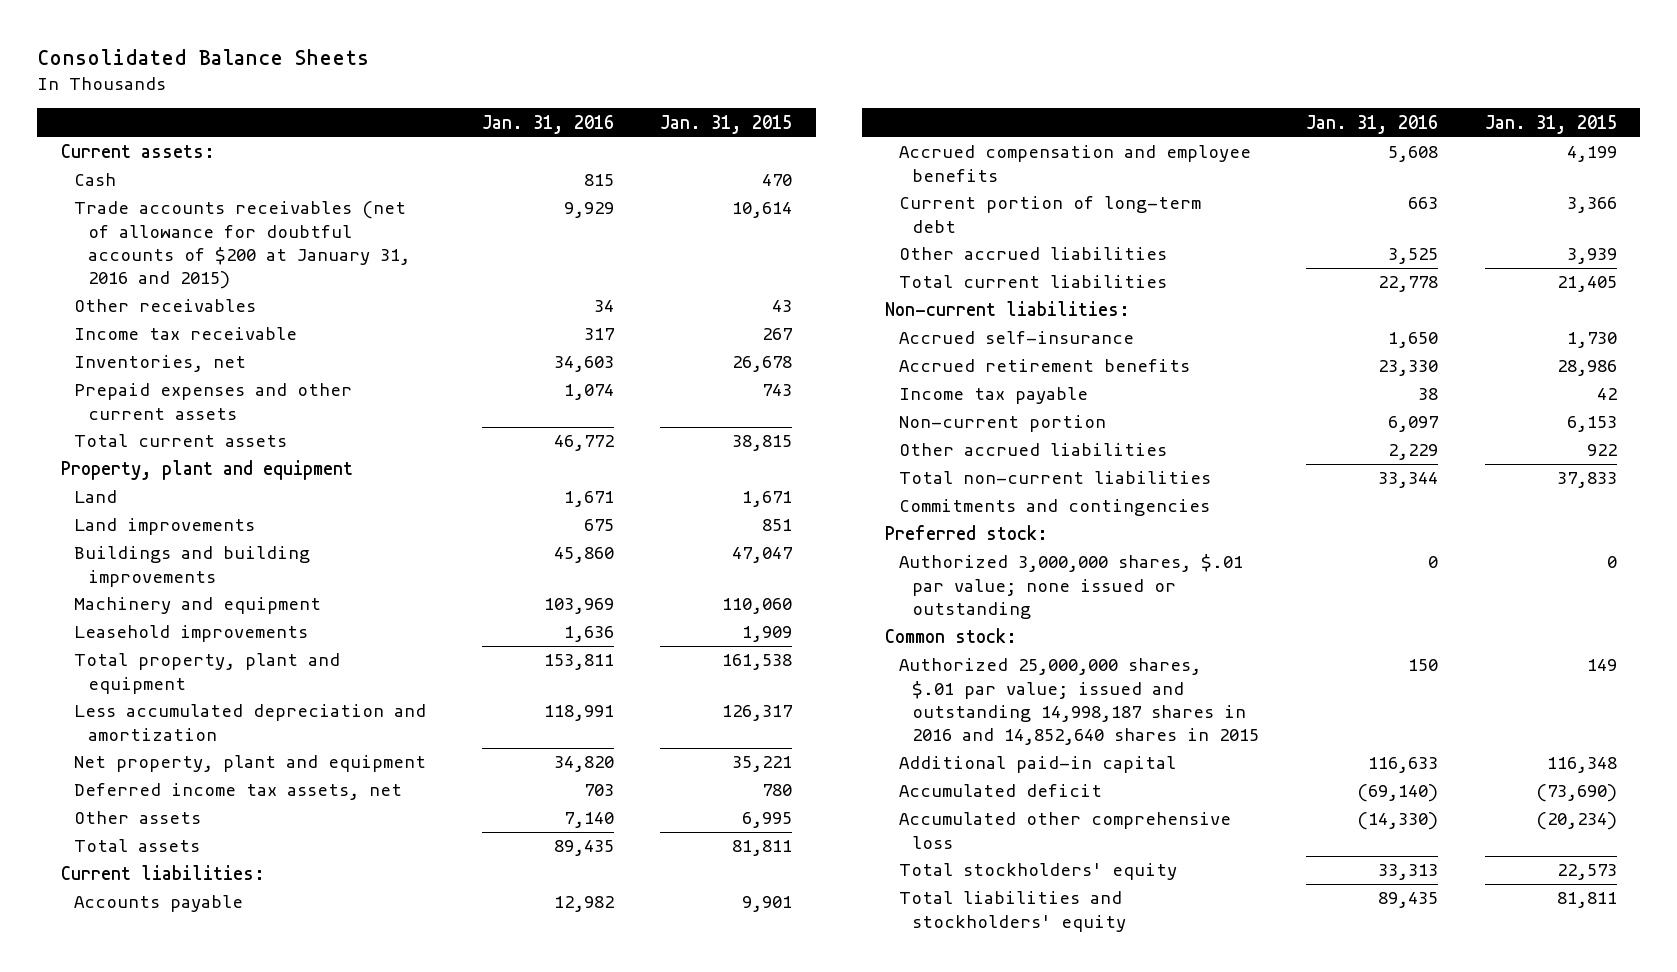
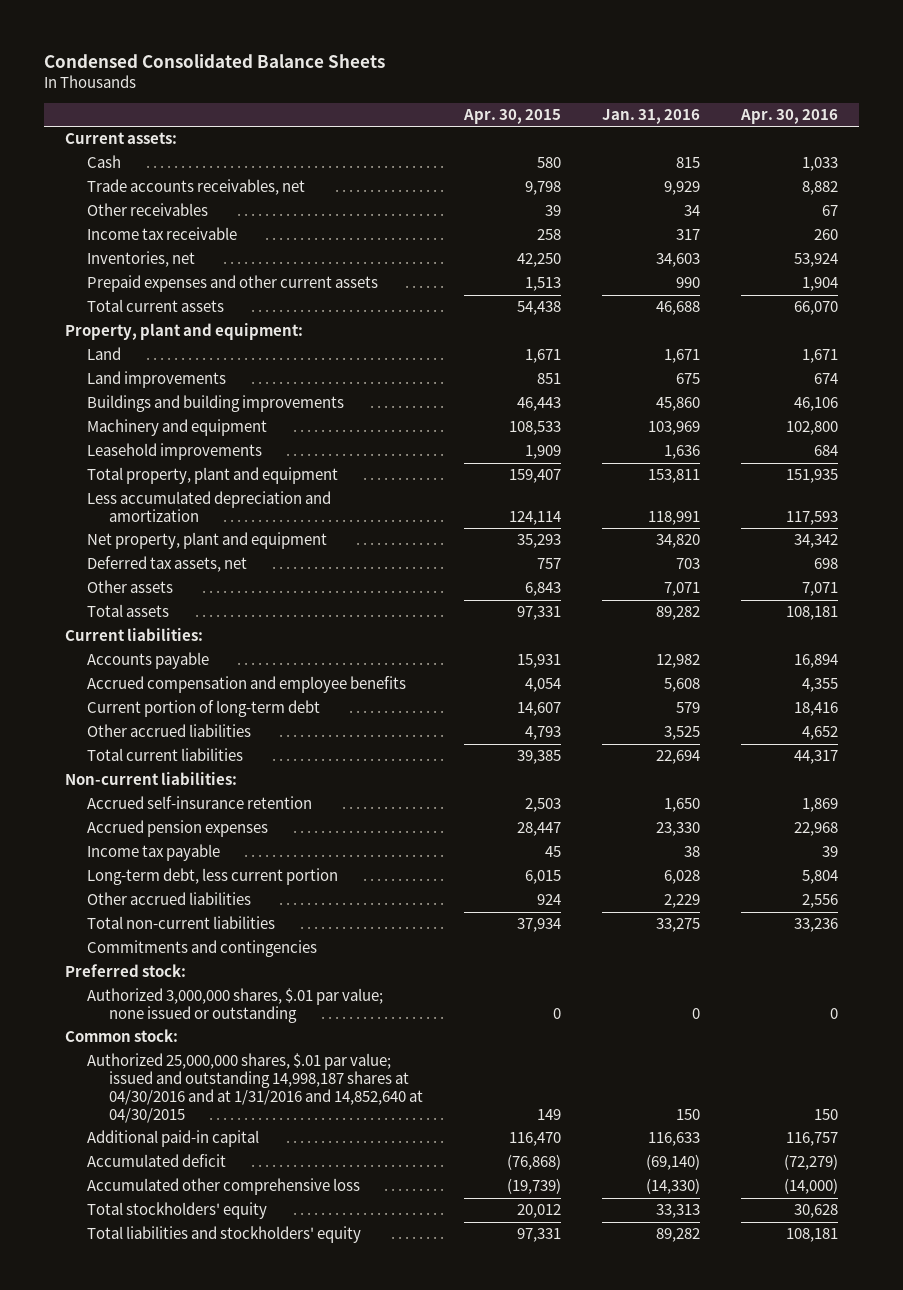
[37,49,370,66] Consolidated Balance Sheets -> [44,53,386,68] Condensed Consolidated Balance Sheets
[660,114,793,134] Jan. 31, 2015 -> none
none -> [463,108,562,124] Apr. 30, 2015
none -> [740,108,839,124] Apr. 30, 2016
[74,201,410,290] Trade accounts receivables (net of allowance for doubtful accounts of $200 at January 31, 2016 and 2015) -> [87,179,306,196] Trade accounts receivables, net
[563,384,614,401] 1,074 -> [676,277,701,289] 990
[553,435,614,452] 46,772 -> [656,301,701,316] 46,688
[60,460,353,481] Property, plant and equipment -> [64,323,303,341] Property, plant and equipment:
[74,783,403,801] Deferred income tax assets, net -> [87,556,248,573] Deferred tax assets, net
[563,812,614,829] 7,140 -> [664,582,701,597] 7,071
[553,840,614,857] 89,435 -> [656,606,701,621] 89,282
[1408,197,1439,210] 663 -> [676,702,701,714] 579
[1378,276,1439,293] 22,778 -> [656,750,701,765] 22,694
[898,331,1134,345] Accrued self-insurance -> [87,796,313,810] Accrued self-insurance retention
[898,359,1190,373] Accrued retirement benefits -> [87,820,269,838] Accrued pension expenses
[898,415,1106,433] Non-current portion -> [87,868,339,886] Long-term debt, less current portion
[1388,416,1439,433] 6,097 -> [664,870,701,885] 6,028
[1378,472,1439,489] 33,344 -> [656,918,701,933] 33,275
[898,658,1260,746] Authorized 25,000,000 shares, $.01 par value; issued and outstanding 14,998,187 shares in 2016 and 14,852,640 shares in 2015 -> [87,1053,424,1123] Authorized 25,000,000 shares, $.01 par value; issued and outstanding 14,998,187 shares at 04/30/2016 and at 1/31/2016 and 14,852,640 at 04/30/2015
[1378,892,1439,909] 89,435 -> [656,1228,701,1243] 89,282

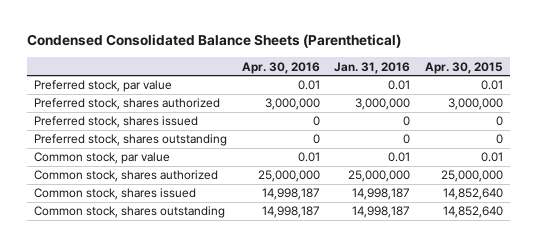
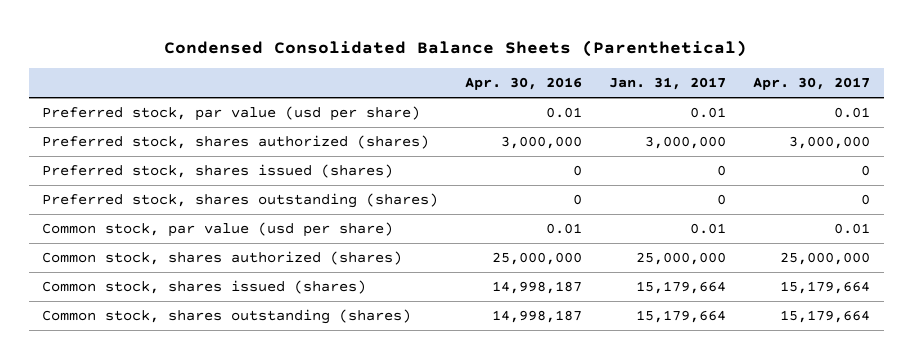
[334,61,411,74] Jan. 31, 2016 -> none
[424,61,503,74] Apr. 30, 2015 -> none
none -> [609,77,727,91] Jan. 31, 2017
none -> [753,77,871,91] Apr. 30, 2017
[33,80,172,93] Preferred stock, par value -> [42,106,421,122] Preferred stock, par value (usd per share)
[33,98,220,111] Preferred stock, shares authorized -> [42,135,430,150] Preferred stock, shares authorized (shares)
[33,116,198,129] Preferred stock, shares issued -> [42,164,394,179] Preferred stock, shares issued (shares)
[33,134,227,147] Preferred stock, shares outstanding -> [42,193,439,209] Preferred stock, shares outstanding (shares)
[33,152,170,165] Common stock, par value -> [42,222,394,238] Common stock, par value (usd per share)
[33,170,218,183] Common stock, shares authorized -> [42,251,403,266] Common stock, shares authorized (shares)
[33,188,196,201] Common stock, shares issued -> [42,280,367,295] Common stock, shares issued (shares)
[33,206,225,219] Common stock, shares outstanding -> [42,309,412,325] Common stock, shares outstanding (shares)

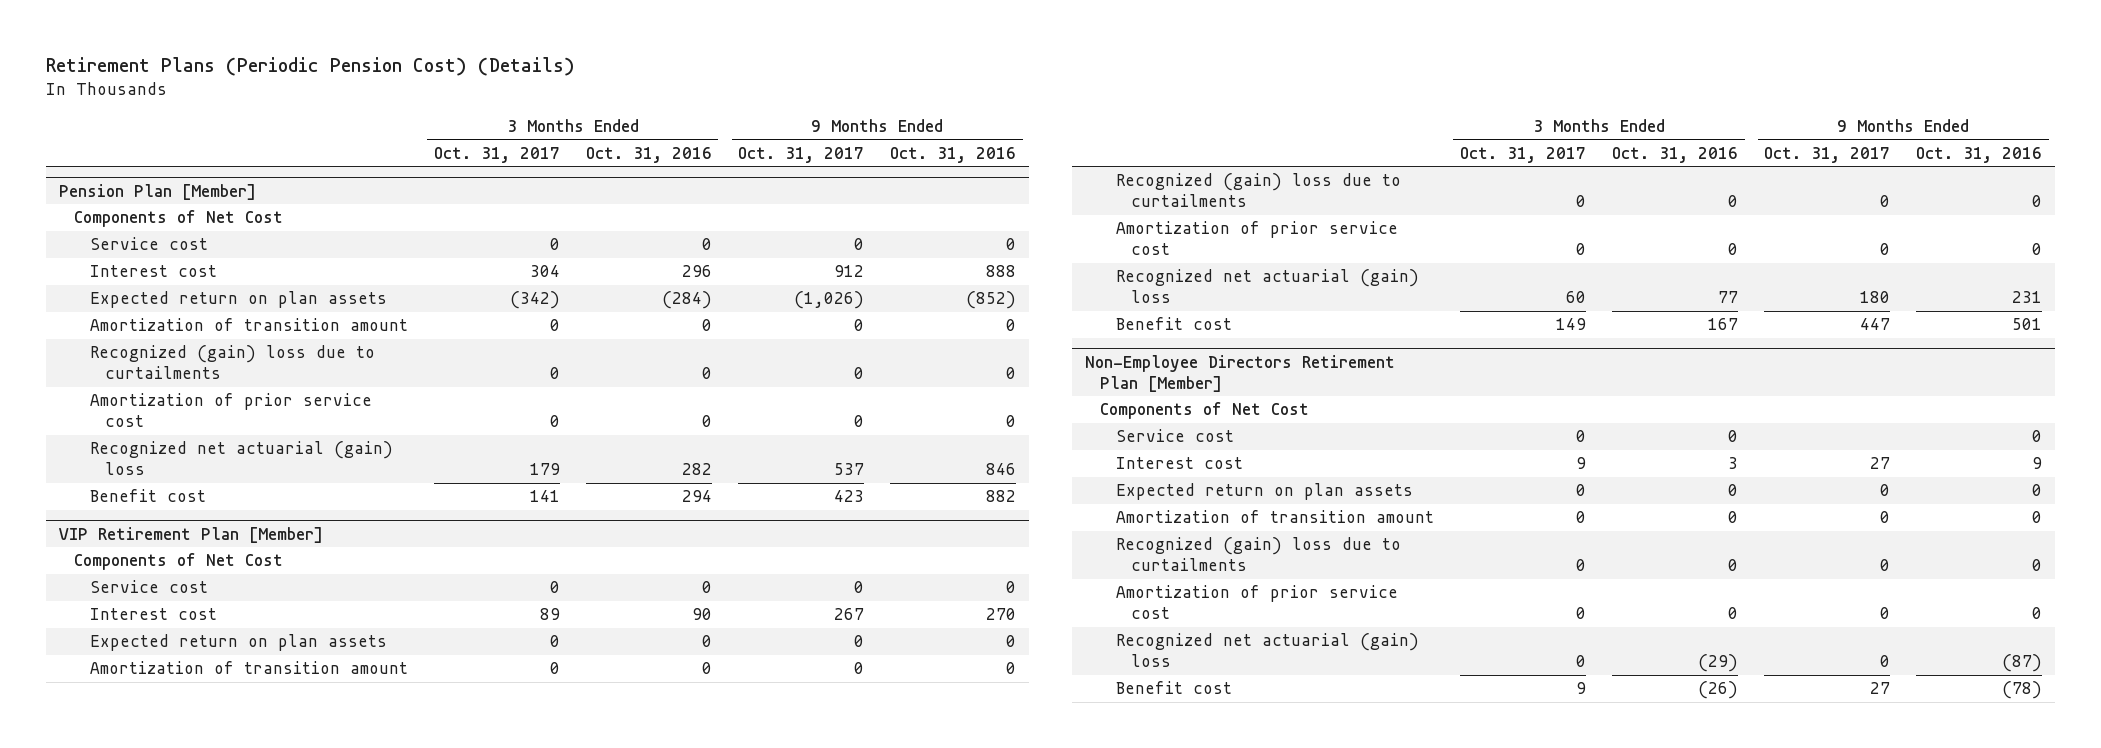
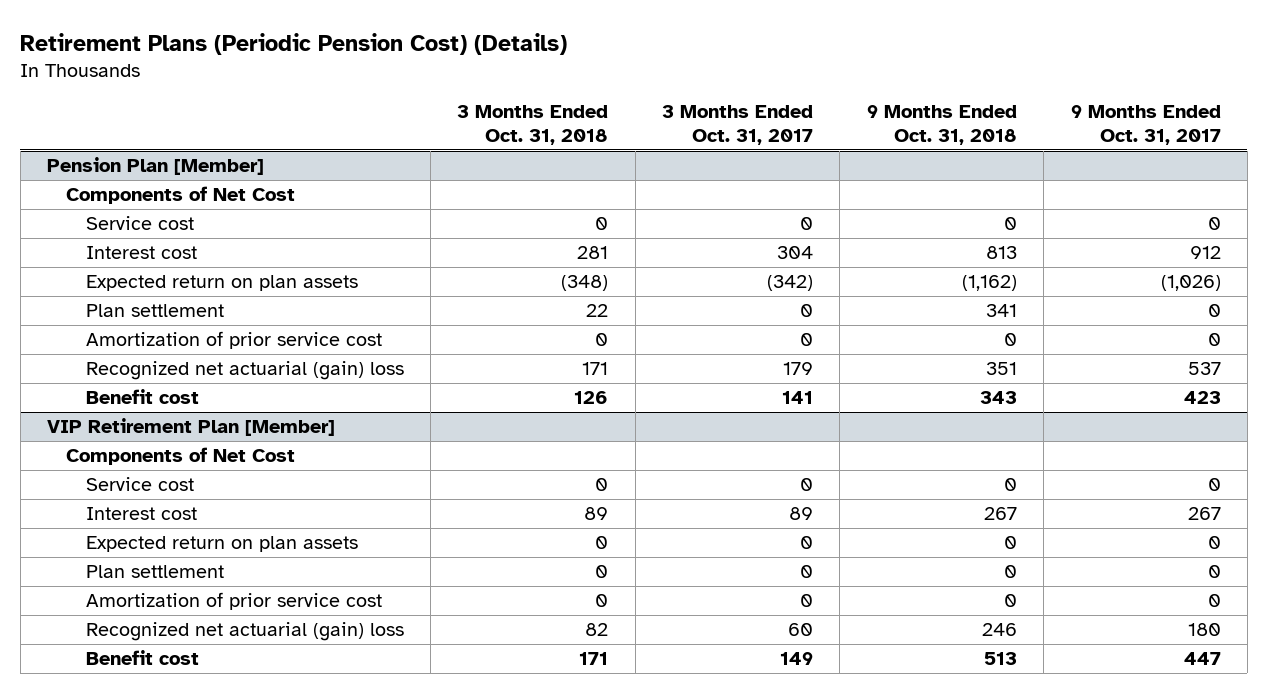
[585,146,712,163] Oct. 31, 2016 -> none
[890,146,1017,163] Oct. 31, 2016 -> none
none -> [457,104,609,145] 3 Months Ended Oct. 31, 2018
none -> [866,104,1017,145] 9 Months Ended Oct. 31, 2018
[89,318,408,332] Amortization of transition amount -> none
[89,345,375,380] Recognized (gain) loss due to curtailments -> none
none -> [85,304,224,318] Plan settlement
[89,661,408,675] Amortization of transition amount -> none
[1115,173,1401,208] Recognized (gain) loss due to curtailments -> none
none -> [85,565,224,579] Plan settlement
[1084,354,1395,392] Non-Employee Directors Retirement Plan [Member] -> none
[1100,402,1310,420] Components of Net Cost -> none
[1115,429,1234,443] Service cost -> none
[1115,457,1243,470] Interest cost -> none
[1115,483,1413,501] Expected return on plan assets -> none
[1115,510,1434,524] Amortization of transition amount -> none
[1115,537,1401,572] Recognized (gain) loss due to curtailments -> none
[1115,585,1398,620] Amortization of prior service cost -> none
[1115,633,1419,668] Recognized net actuarial (gain) loss -> none
[1115,681,1232,695] Benefit cost -> none

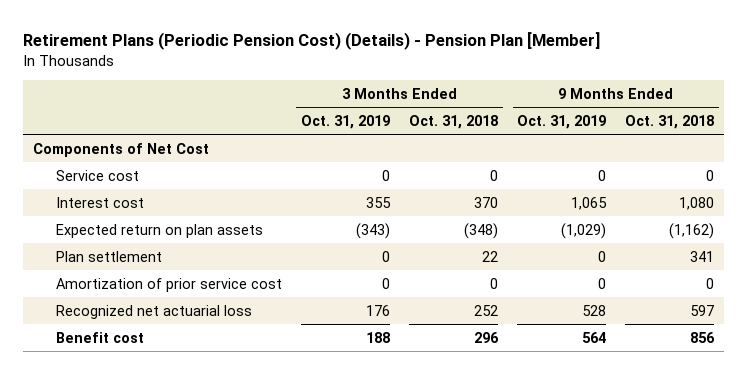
[20,32,568,55] Retirement Plans (Periodic Pension Cost) (Details) -> [23,31,601,50] Retirement Plans (Periodic Pension Cost) (Details) - Pension Plan [Member]
[662,104,814,145] 3 Months Ended Oct. 31, 2017 -> none
[1070,104,1221,145] 9 Months Ended Oct. 31, 2017 -> none
none -> [301,114,391,129] Oct. 31, 2019
none -> [517,114,607,129] Oct. 31, 2019
[47,157,265,176] Pension Plan [Member] -> none
[577,246,609,260] 281 -> [474,196,499,208] 370
[985,246,1017,260] 813 -> [679,196,715,210] 1,080
[47,418,336,437] VIP Retirement Plan [Member] -> none
[66,447,296,466] Components of Net Cost -> none
[85,477,194,492] Service cost -> none
[85,507,197,521] Interest cost -> none
[85,536,358,553] Expected return on plan assets -> none
[85,565,224,579] Plan settlement -> none
[85,592,382,611] Amortization of prior service cost -> none
[85,622,404,642] Recognized net actuarial (gain) loss -> none
[85,650,199,666] Benefit cost -> none
[85,361,404,381] Recognized net actuarial (gain) loss -> [55,304,252,319] Recognized net actuarial loss
[582,362,609,376] 171 -> [474,304,499,316] 252
[985,362,1017,376] 351 -> [690,304,715,316] 597
[574,391,609,405] 126 -> [474,331,500,343] 296
[979,391,1017,405] 343 -> [690,331,716,343] 856

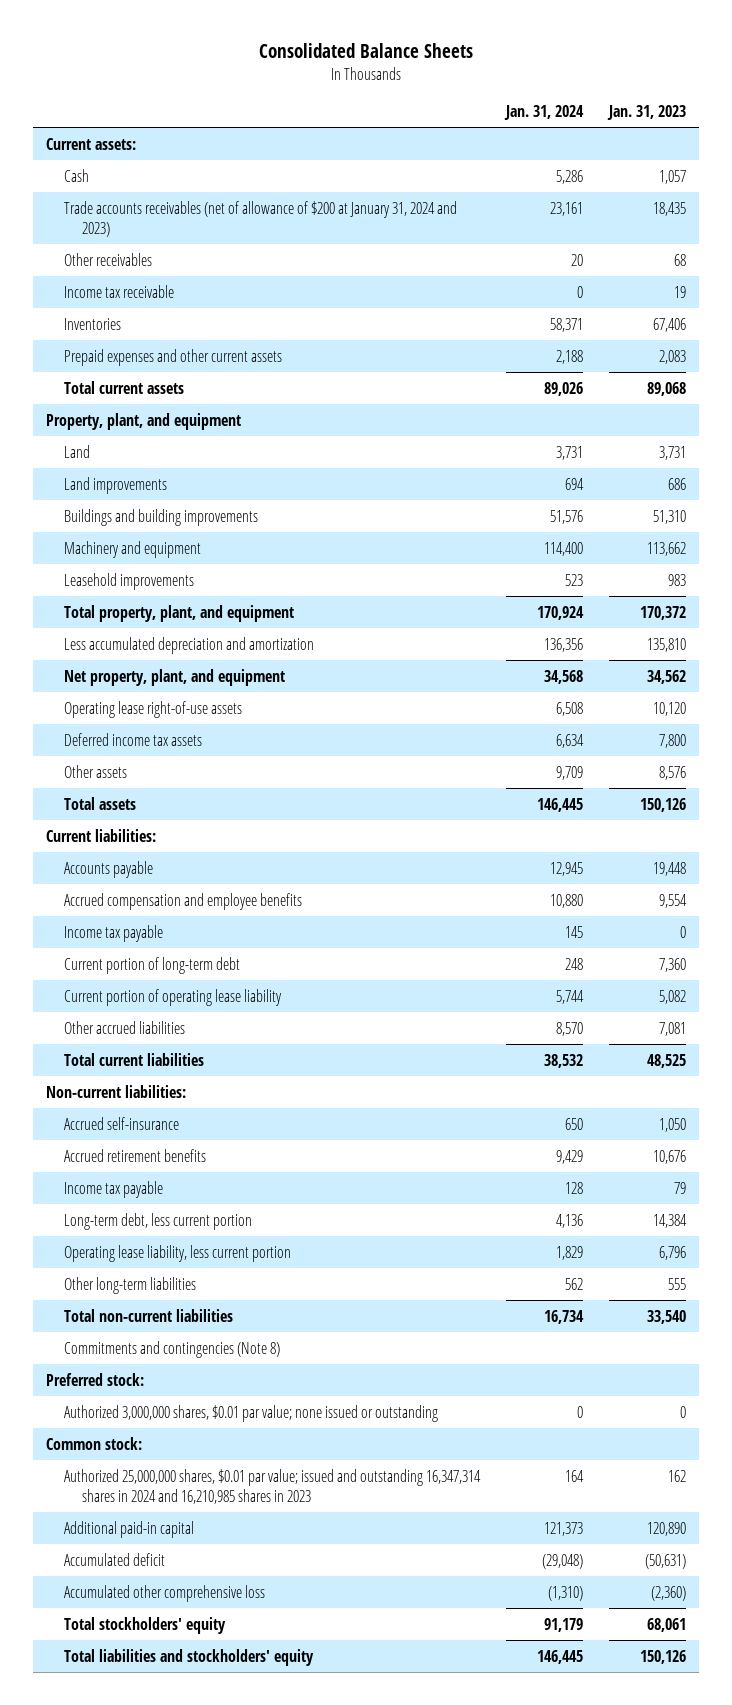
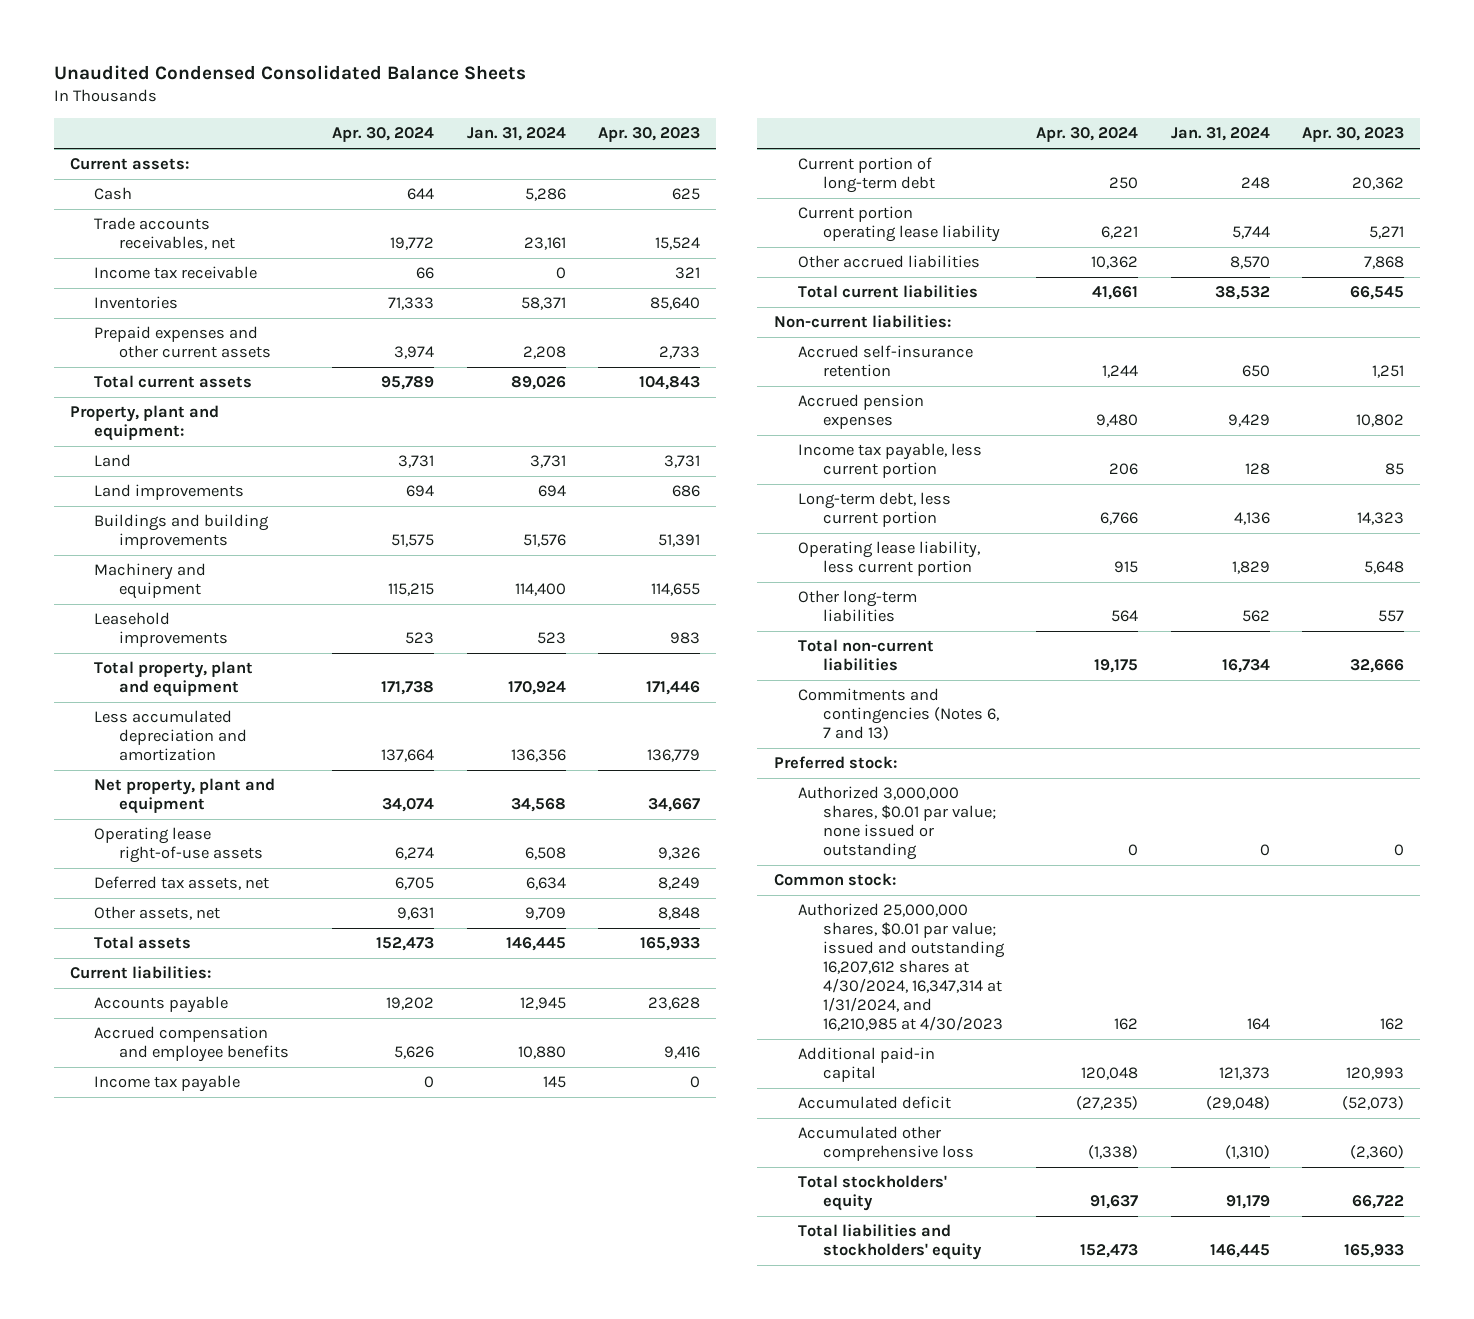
[259,43,474,59] Consolidated Balance Sheets -> [53,65,526,81] Unaudited Condensed Consolidated Balance Sheets
[606,105,686,121] Jan. 31, 2023 -> none
none -> [332,127,435,143] Apr. 30, 2024
none -> [598,127,701,143] Apr. 30, 2023
[63,252,152,266] Other receivables -> none
[63,200,457,237] Trade accounts receivables (net of allowance of $200 at January 31, 2024 and 2023) -> [94,217,235,251] Trade accounts receivables, net
[555,349,583,364] 2,188 -> [522,346,566,360] 2,208
[46,412,242,430] Property, plant, and equipment -> [69,405,219,442] Property, plant and equipment:
[63,604,294,622] Total property, plant, and equipment -> [94,661,254,698] Total property, plant and equipment
[63,668,285,686] Net property, plant, and equipment -> [94,778,276,815] Net property, plant and equipment
[63,732,202,746] Deferred income tax assets -> [94,876,270,891] Deferred tax assets, net
[63,764,127,778] Other assets -> [94,906,221,921] Other assets, net
[63,988,282,1006] Current portion of operating lease liability -> [798,206,1000,243] Current portion operating lease liability
[63,1116,179,1130] Accrued self-insurance -> [798,345,974,378] Accrued self-insurance retention
[63,1148,206,1162] Accrued retirement benefits -> [798,394,925,430] Accrued pension expenses
[63,1180,163,1198] Income tax payable -> [798,443,983,479] Income tax payable, less current portion
[63,1340,280,1358] Commitments and contingencies (Note 8) -> [798,688,999,741] Commitments and contingencies (Notes 6, 7 and 13)
[63,1468,481,1504] Authorized 25,000,000 shares, $0.01 par value; issued and outstanding 16,347,314 shares in 2024 and 16,210,985 shares in 2023 -> [798,903,1005,1032] Authorized 25,000,000 shares, $0.01 par value; issued and outstanding 16,207,612 shares at 4/30/2024, 16,347,314 at 1/31/2024, and 16,210,985 at 4/30/2023

